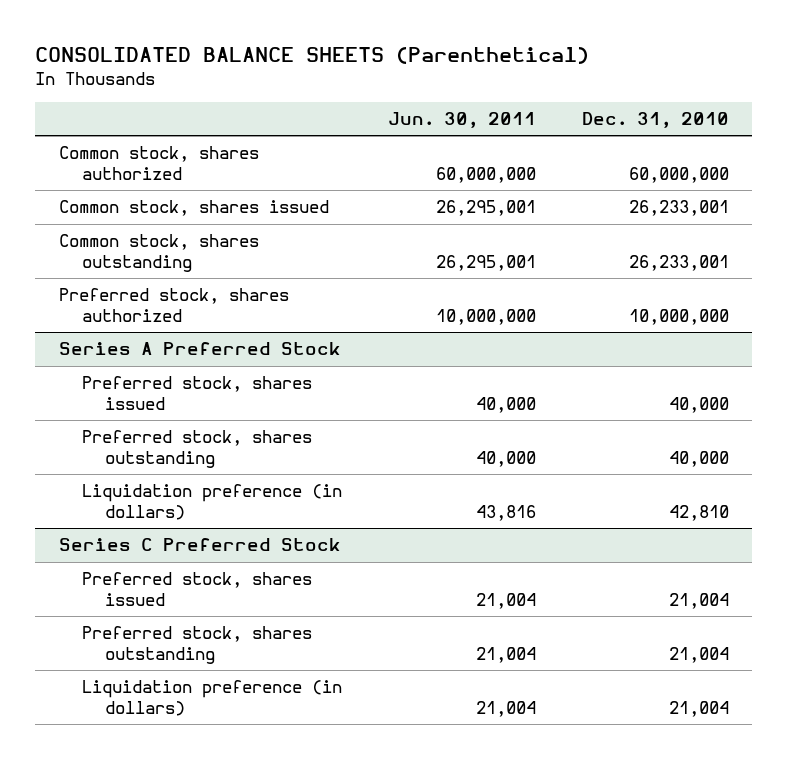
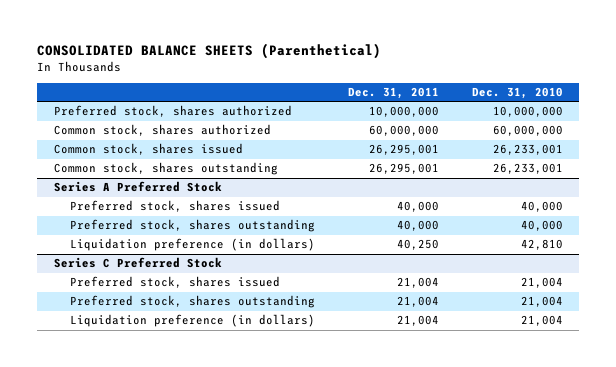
[387,111,536,128] Jun. 30, 2011 -> none
none -> [347,86,439,99] Dec. 31, 2011
[58,288,289,322] Preferred stock, shares authorized -> [53,105,292,118] Preferred stock, shares authorized

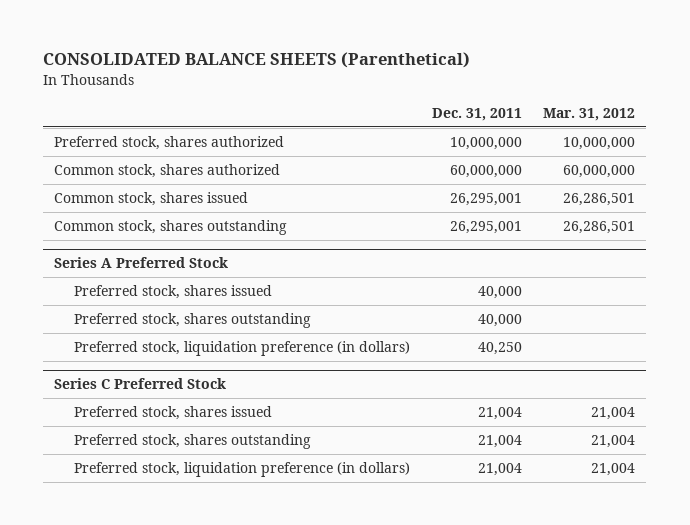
[471,86,563,99] Dec. 31, 2010 -> none
none -> [543,107,636,121] Mar. 31, 2012
[70,238,316,252] Liquidation preference (in dollars) -> [73,340,410,356] Preferred stock, liquidation preference (in dollars)
[70,314,316,328] Liquidation preference (in dollars) -> [73,461,410,477] Preferred stock, liquidation preference (in dollars)

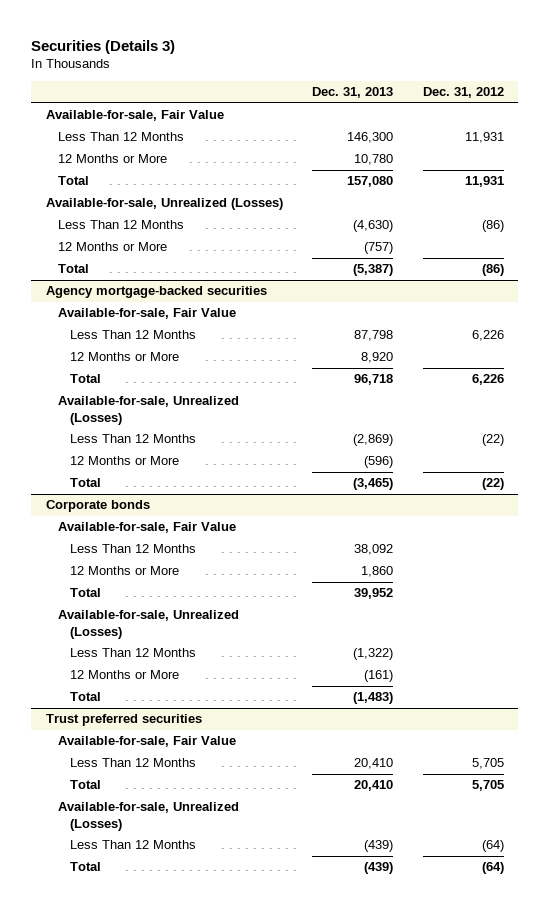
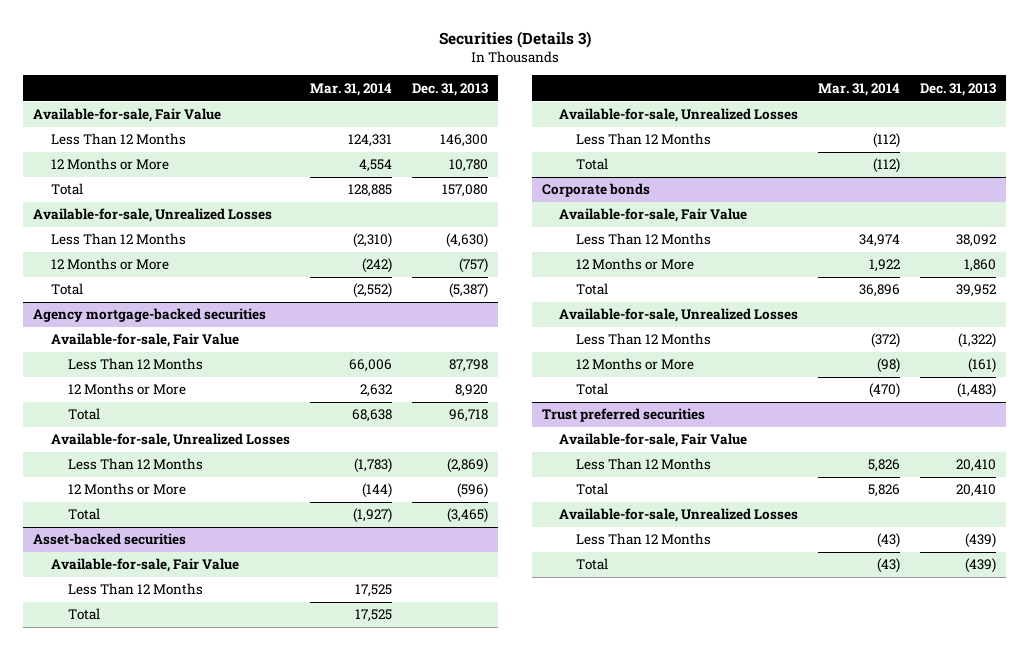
[422,87,504,99] Dec. 31, 2012 -> none
none -> [309,82,392,96] Mar. 31, 2014
[45,198,283,211] Available-for-sale, Unrealized (Losses) -> [33,208,273,223] Available-for-sale, Unrealized Losses
[57,396,239,425] Available-for-sale, Unrealized (Losses) -> [50,433,290,448] Available-for-sale, Unrealized Losses
none -> [33,533,187,546] Asset-backed securities
none -> [50,558,239,573] Available-for-sale, Fair Value
none -> [67,583,203,596] Less Than 12 Months
none -> [67,608,100,621] Total
none -> [558,108,798,123] Available-for-sale, Unrealized Losses
none -> [576,133,712,146] Less Than 12 Months
none -> [576,158,609,171] Total
[57,610,239,639] Available-for-sale, Unrealized (Losses) -> [558,308,798,323] Available-for-sale, Unrealized Losses
[57,802,239,831] Available-for-sale, Unrealized (Losses) -> [558,508,798,523] Available-for-sale, Unrealized Losses

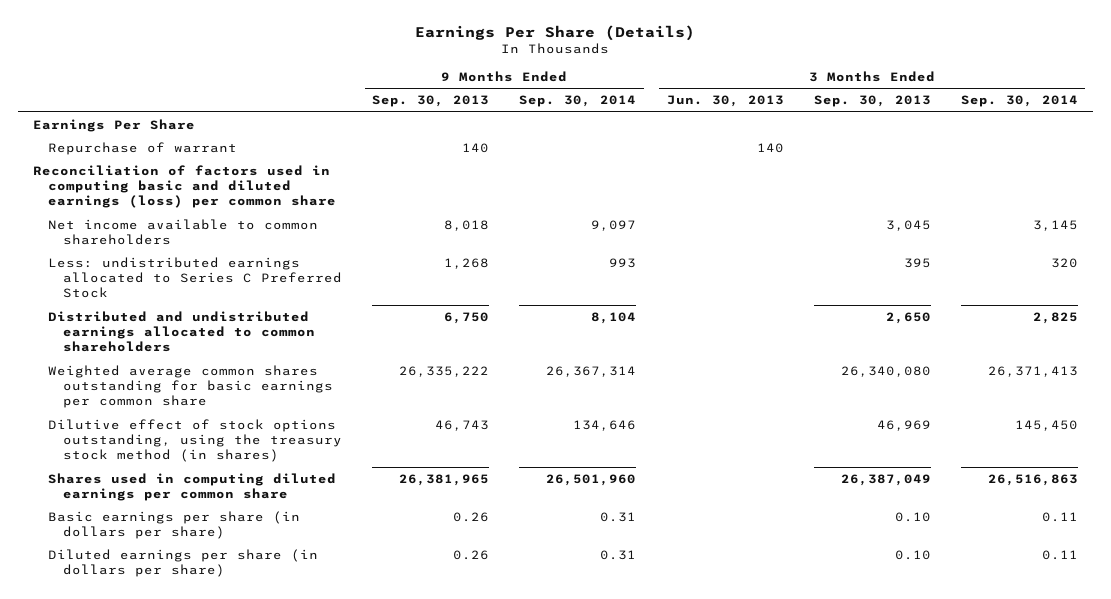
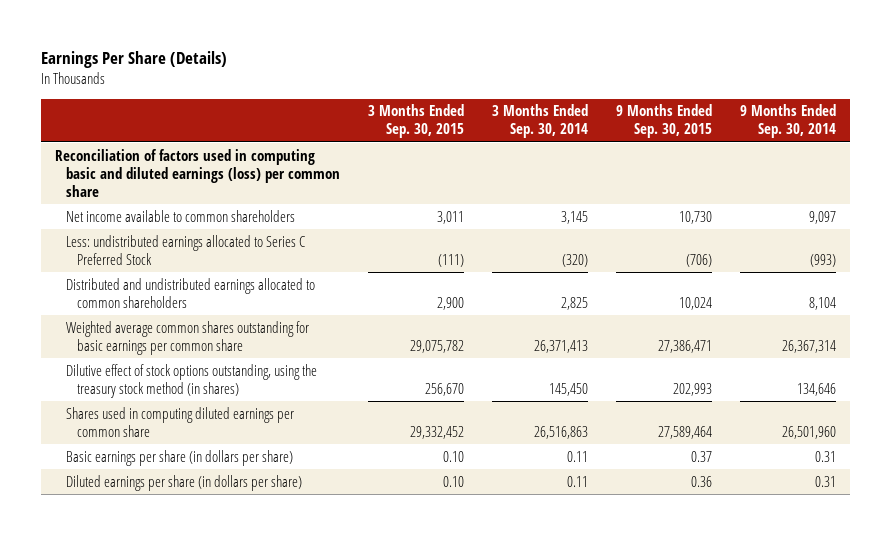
[372,95,490,108] Sep. 30, 2013 -> none
[666,95,784,108] Jun. 30, 2013 -> none
[813,95,931,108] Sep. 30, 2013 -> none
none -> [368,104,465,139] 3 Months Ended Sep. 30, 2015
none -> [615,104,712,139] 9 Months Ended Sep. 30, 2015
[33,118,196,132] Earnings Per Share -> none
[48,141,238,155] Repurchase of warrant -> none
[609,257,637,268] 993 -> [809,253,836,267] (993)
[1050,257,1078,268] 320 -> [562,253,589,267] (320)

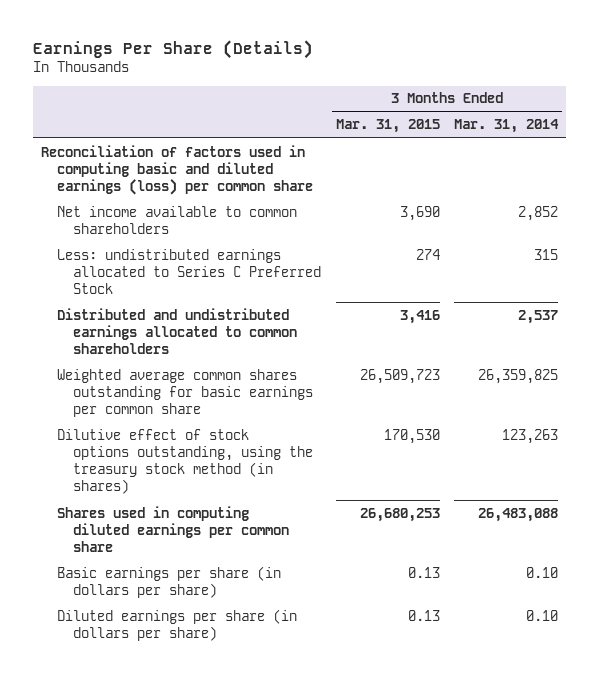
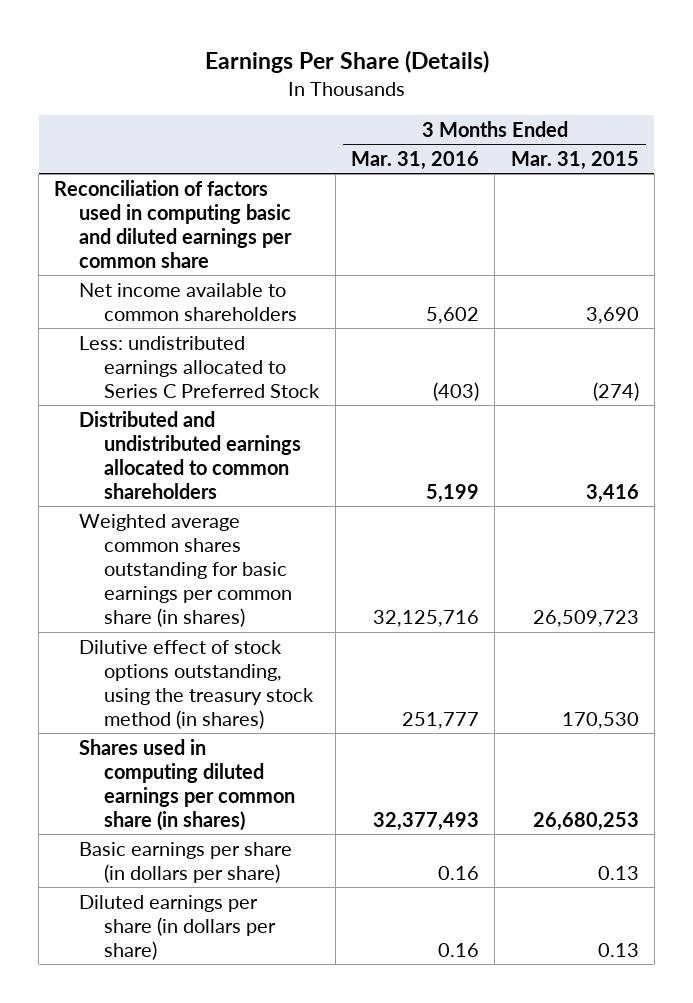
[454,119,560,134] Mar. 31, 2014 -> none
none -> [351,150,480,170] Mar. 31, 2016
[40,144,313,196] Reconciliation of factors used in computing basic and diluted earnings (loss) per common share -> [54,179,293,269] Reconciliation of factors used in computing basic and diluted earnings per common share
[415,248,440,260] 274 -> [592,381,639,401] (274)
[56,368,314,418] Weighted average common shares outstanding for basic earnings per common share -> [79,513,293,628] Weighted average common shares outstanding for basic earnings per common share (in shares)
[56,505,290,553] Shares used in computing diluted earnings per common share -> [79,738,296,832] Shares used in computing diluted earnings per common share (in shares)

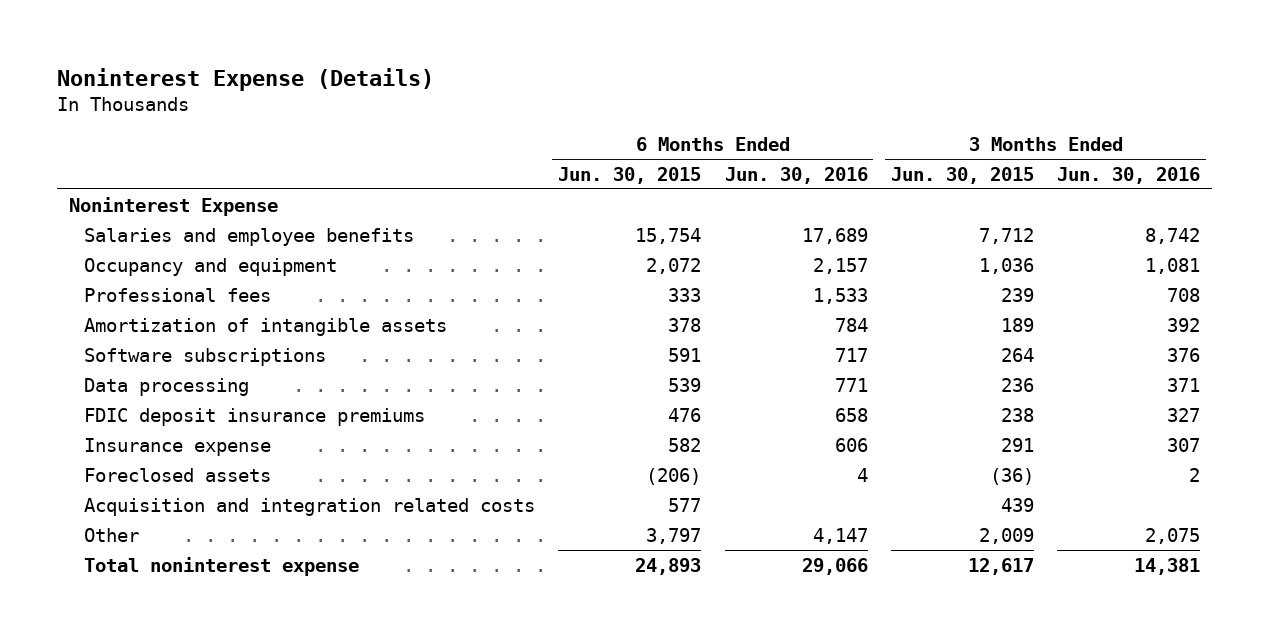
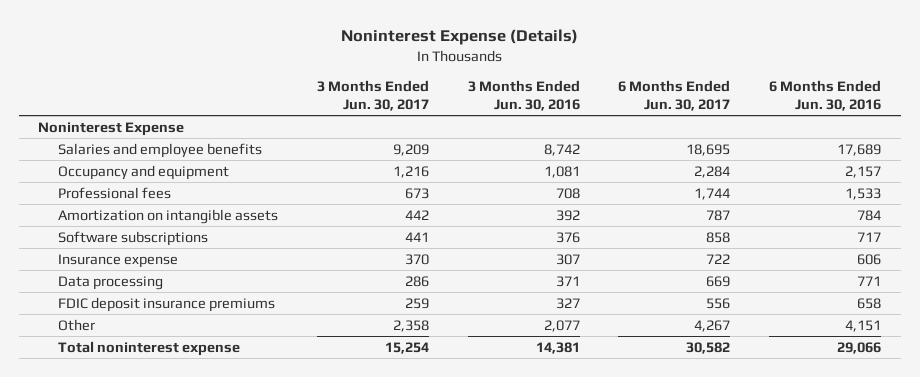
[558,166,702,184] Jun. 30, 2015 -> none
[890,166,1034,184] Jun. 30, 2015 -> none
none -> [316,79,429,111] 3 Months Ended Jun. 30, 2017
none -> [618,79,731,111] 6 Months Ended Jun. 30, 2017
[83,317,447,336] Amortization of intangible assets -> [57,208,278,224] Amortization on intangible assets
[83,437,271,456] Insurance expense -> [57,253,178,268] Insurance expense
[83,467,271,482] Foreclosed assets -> none
[83,497,535,516] Acquisition and integration related costs -> none
[812,527,868,544] 4,147 -> [845,319,882,332] 4,151
[1145,527,1201,544] 2,075 -> [543,319,580,332] 2,077

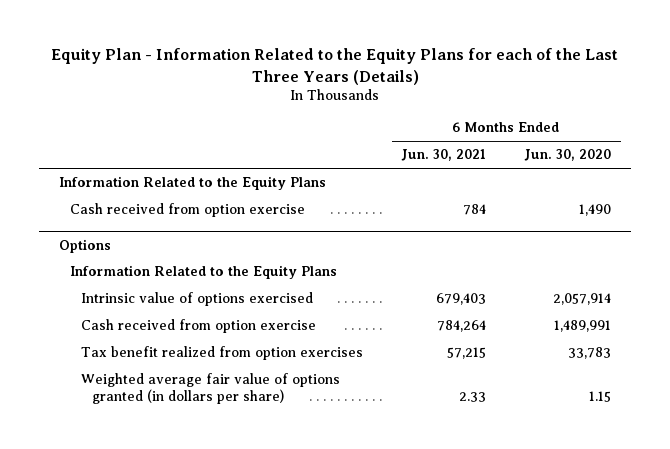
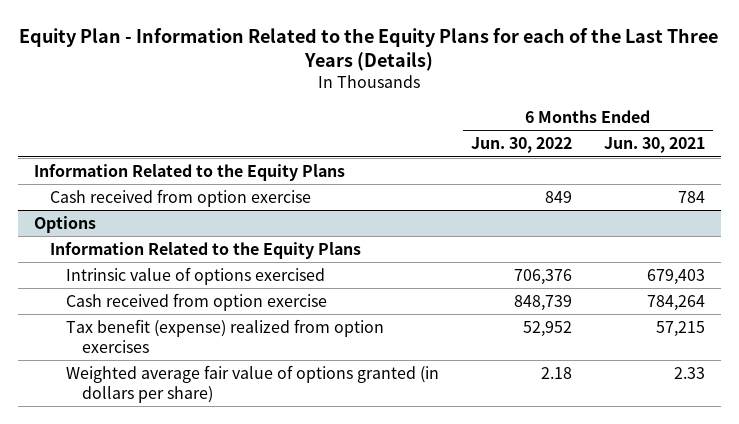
[524,149,612,162] Jun. 30, 2020 -> none
none -> [470,137,572,154] Jun. 30, 2022
[80,346,363,361] Tax benefit realized from option exercises -> [65,318,384,353] Tax benefit (expense) realized from option exercises

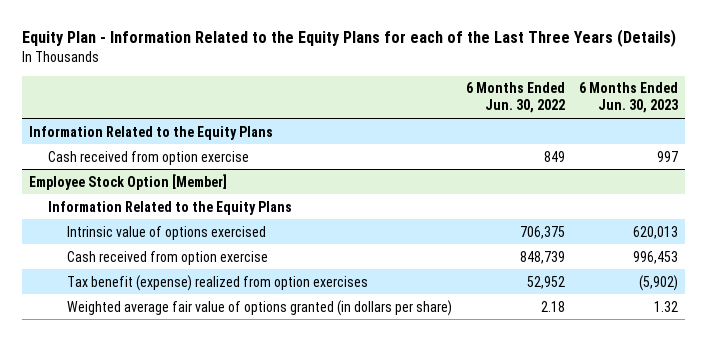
[603,137,705,154] Jun. 30, 2021 -> none
none -> [579,82,679,114] 6 Months Ended Jun. 30, 2023
[34,215,97,233] Options -> [28,173,227,190] Employee Stock Option [Member]
[513,268,572,285] 706,376 -> [519,225,565,239] 706,375

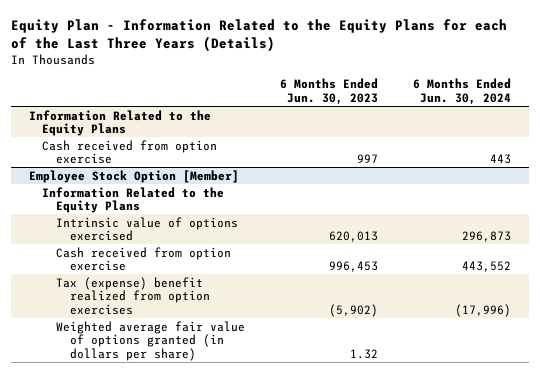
[465,82,565,114] 6 Months Ended Jun. 30, 2022 -> none
none -> [413,78,512,105] 6 Months Ended Jun. 30, 2024
[66,274,368,291] Tax benefit (expense) realized from option exercises -> [56,276,210,315] Tax (expense) benefit realized from option exercises

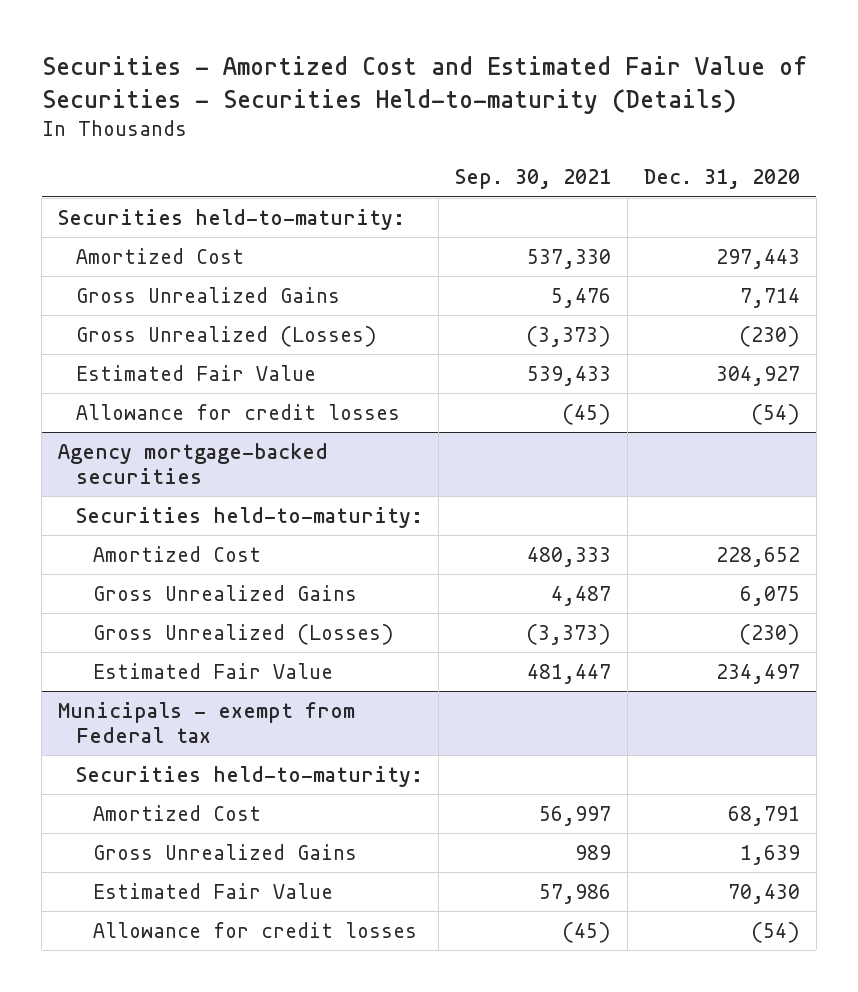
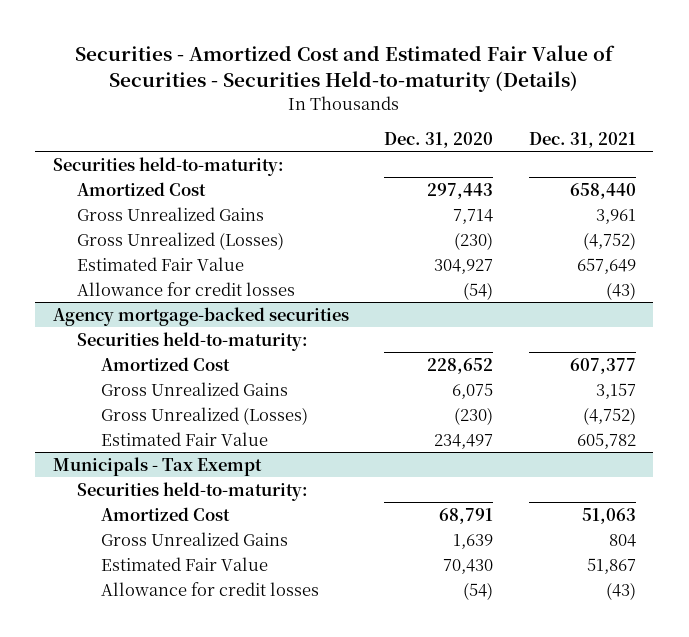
[455,169,612,190] Sep. 30, 2021 -> none
none -> [528,131,636,148] Dec. 31, 2021
[58,701,356,744] Municipals - exempt from Federal tax -> [53,456,263,476] Municipals - Tax Exempt

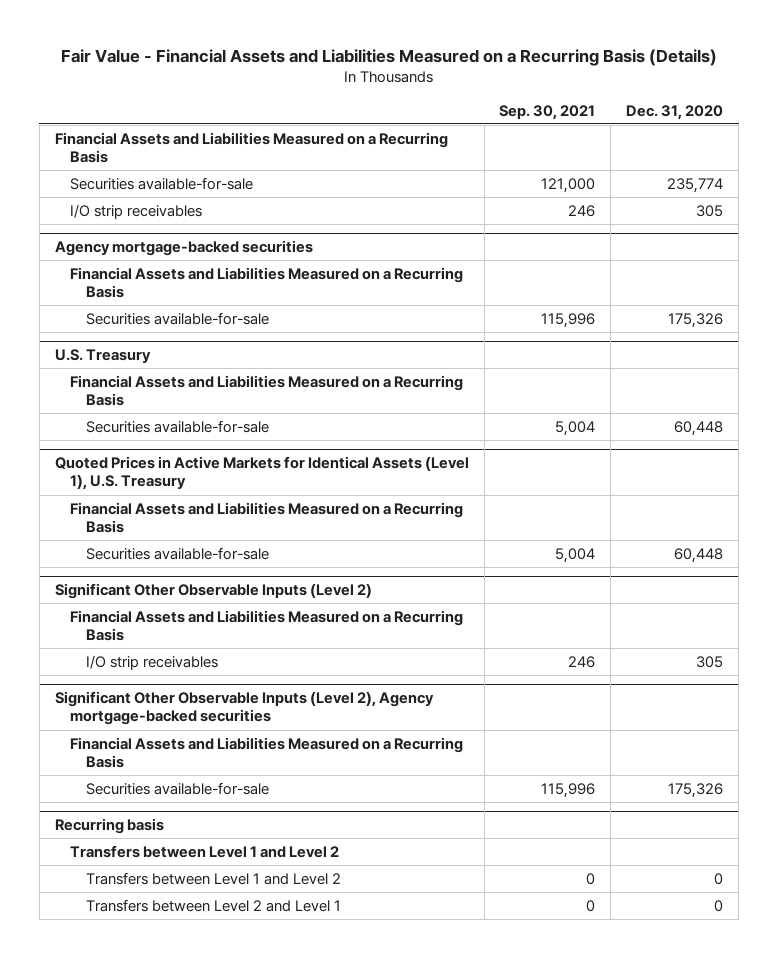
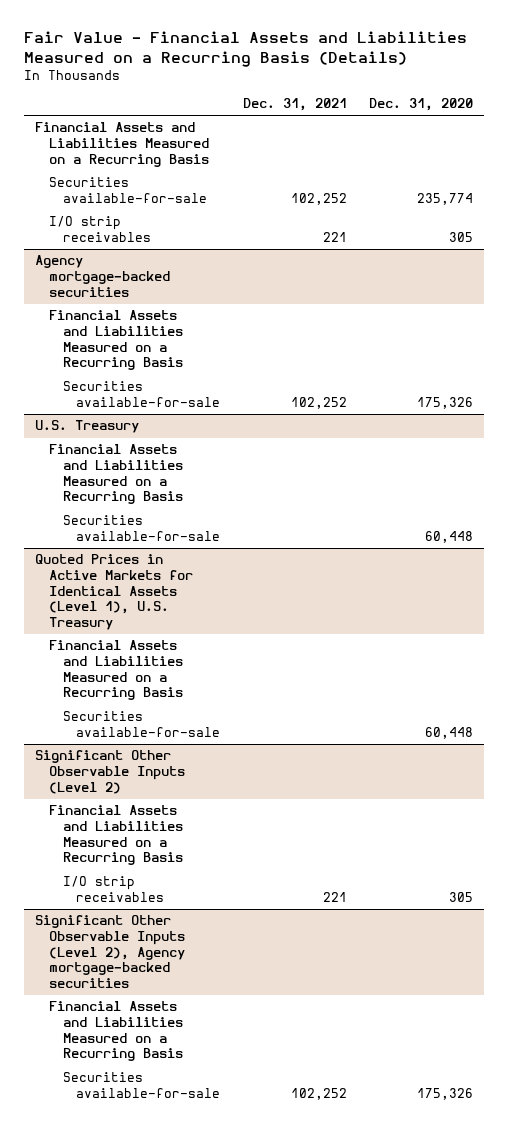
[499,104,596,120] Sep. 30, 2021 -> none
none -> [242,98,347,112] Dec. 31, 2021
[54,817,164,834] Recurring basis -> none
[70,844,340,858] Transfers between Level 1 and Level 2 -> none
[86,871,342,885] Transfers between Level 1 and Level 2 -> none
[86,898,342,912] Transfers between Level 2 and Level 1 -> none

